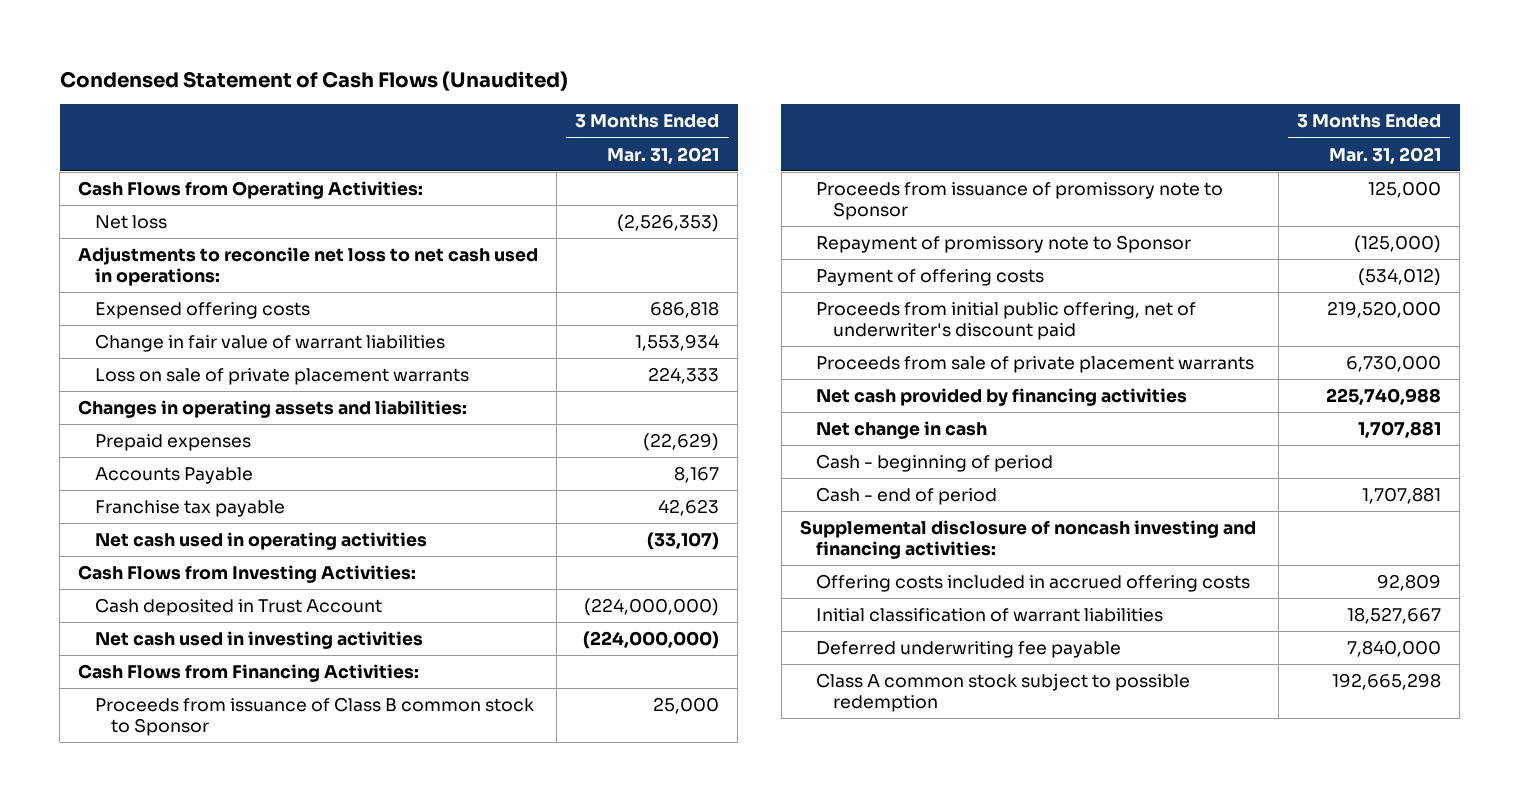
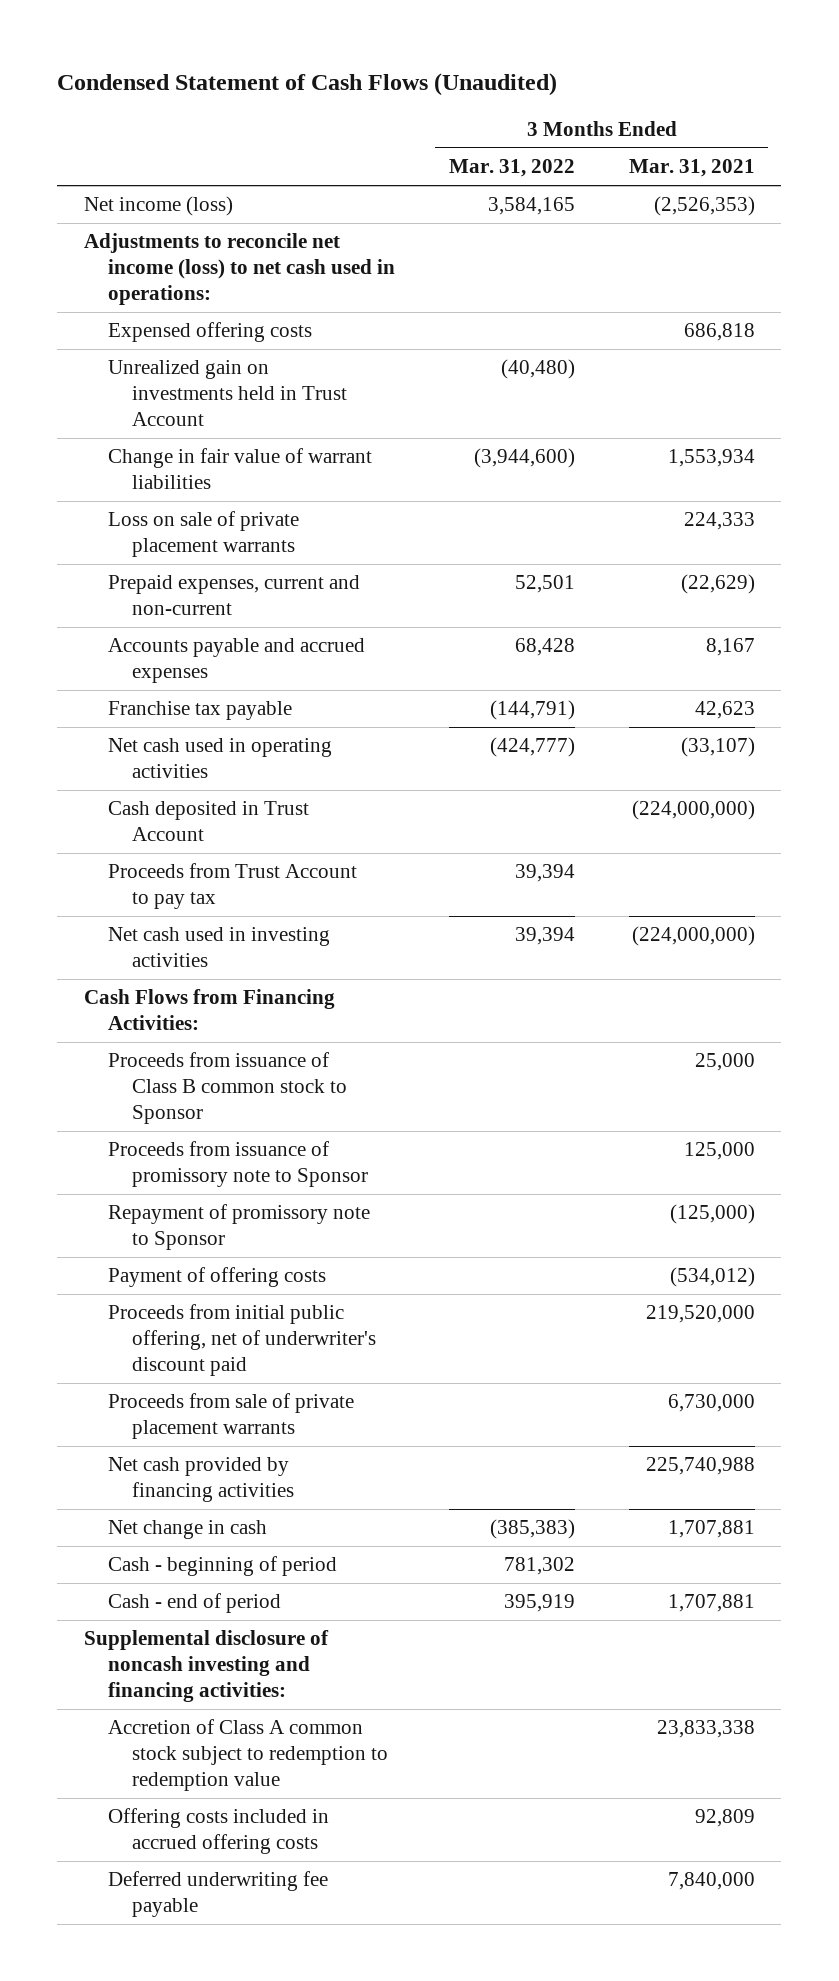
none -> [448,159,575,178] Mar. 31, 2022
[78,181,424,200] Cash Flows from Operating Activities: -> none
[94,215,167,230] Net loss -> [84,196,234,217] Net income (loss)
[78,247,539,286] Adjustments to reconcile net loss to net cash used in operations: -> [84,233,396,305] Adjustments to reconcile net income (loss) to net cash used in operations:
none -> [108,360,348,426] Unrealized gain on investments held in Trust Account
[78,400,468,419] Changes in operating assets and liabilities: -> none
[94,434,251,452] Prepaid expenses -> [108,575,361,616] Prepaid expenses, current and non-current
[94,467,253,485] Accounts Payable -> [108,638,366,684] Accounts payable and accrued expenses
[78,565,417,584] Cash Flows from Investing Activities: -> none
none -> [108,863,358,910] Proceeds from Trust Account to pay tax
none -> [108,1719,389,1791] Accretion of Class A common stock subject to redemption to redemption value
[816,608,1164,623] Initial classification of warrant liabilities -> none
[816,673,1191,712] Class A common stock subject to possible redemption -> none

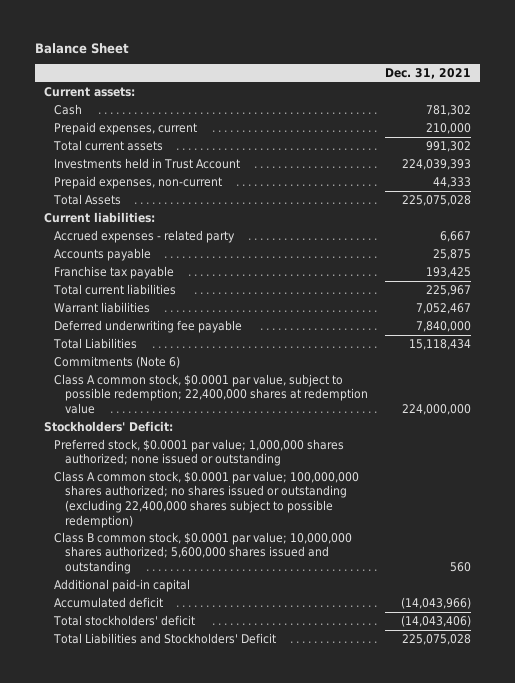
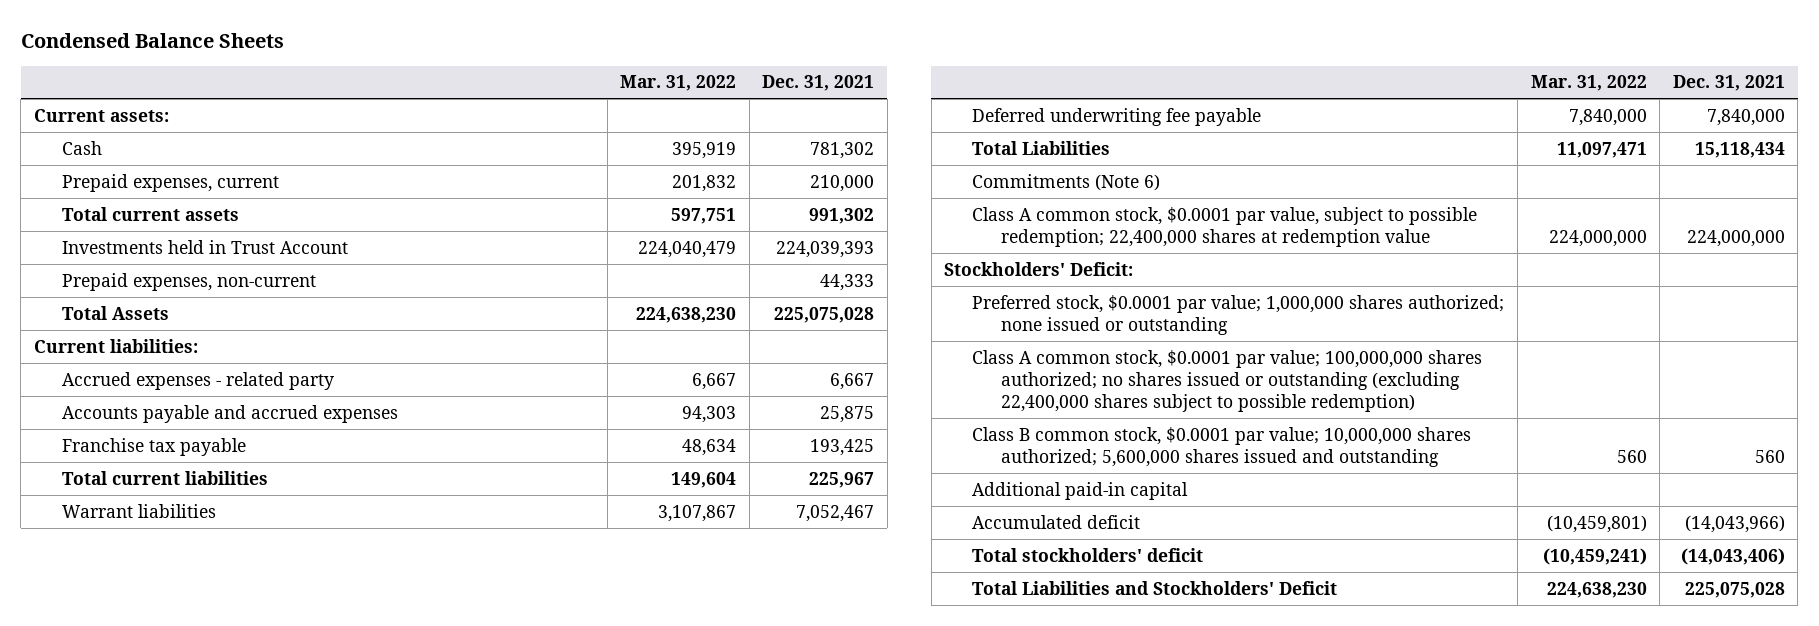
[35,42,130,54] Balance Sheet -> [20,33,284,49] Condensed Balance Sheets
none -> [620,75,737,92] Mar. 31, 2022
[54,247,152,261] Accounts payable -> [62,404,399,423] Accounts payable and accrued expenses

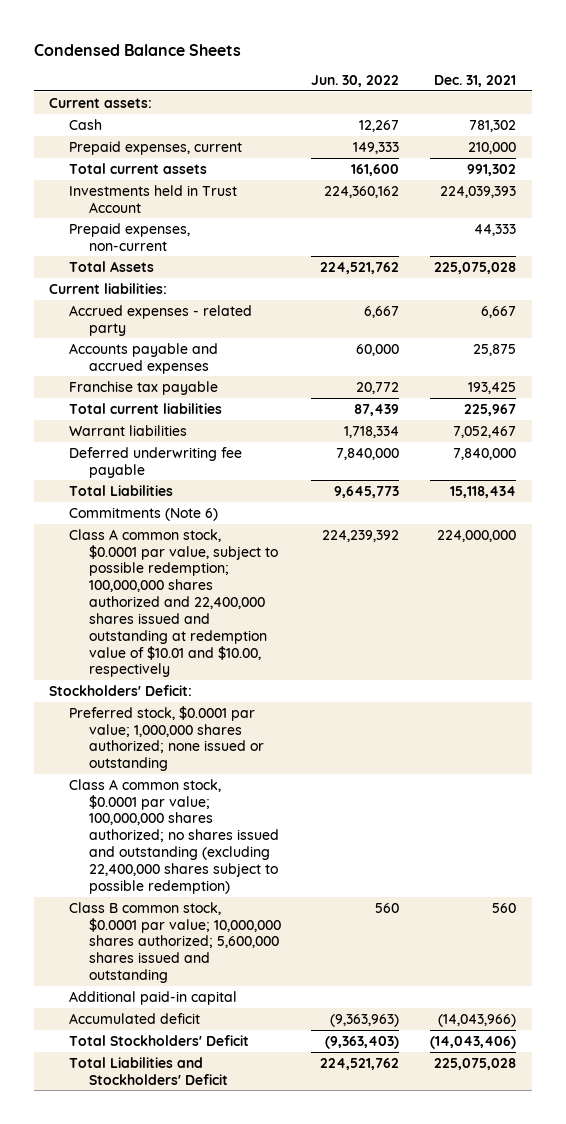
[620,75,737,92] Mar. 31, 2022 -> none
none -> [311,74,400,87] Jun. 30, 2022
[972,206,1478,247] Class A common stock, $0.0001 par value, subject to possible redemption; 22,400,000 shares at redemption value -> [69,528,278,678] Class A common stock, $0.0001 par value, subject to possible redemption; 100,000,000 shares authorized and 22,400,000 shares issued and outstanding at redemption value of $10.01 and $10.00, respectively
[972,349,1483,413] Class A common stock, $0.0001 par value; 100,000,000 shares authorized; no shares issued or outstanding (excluding 22,400,000 shares subject to possible redemption) -> [69,778,279,894] Class A common stock, $0.0001 par value; 100,000,000 shares authorized; no shares issued and outstanding (excluding 22,400,000 shares subject to possible redemption)
[972,547,1204,562] Total stockholders' deficit -> [69,1034,250,1046] Total Stockholders' Deficit

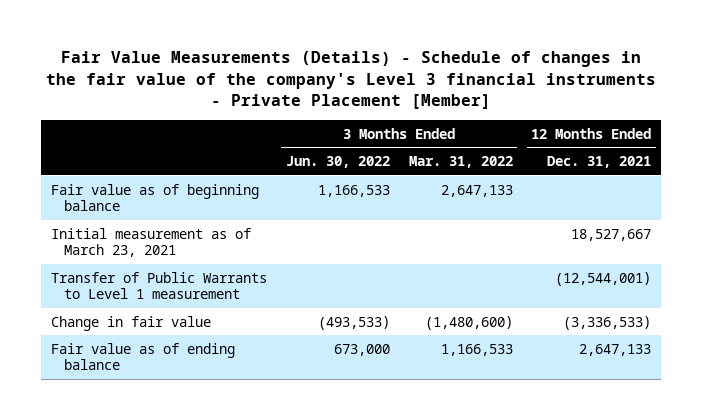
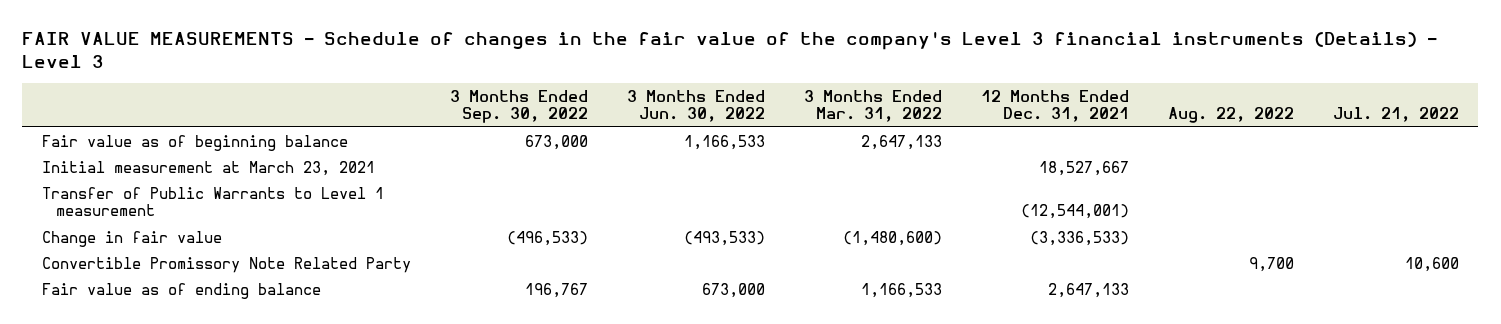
[46,51,657,110] Fair Value Measurements (Details) - Schedule of changes in the fair value of the company's Level 3 financial instruments - Private Placement [Member] -> [22,32,1438,69] FAIR VALUE MEASUREMENTS - Schedule of changes in the fair value of the company's Level 3 financial instruments (Details) - Level 3
none -> [449,89,588,124] 3 Months Ended Sep. 30, 2022
none -> [1167,107,1294,124] Aug. 22, 2022
none -> [1332,107,1459,123] Jul. 21, 2022
[50,227,251,258] Initial measurement as of March 23, 2021 -> [41,160,375,176] Initial measurement at March 23, 2021
none -> [41,256,411,273] Convertible Promissory Note Related Party

